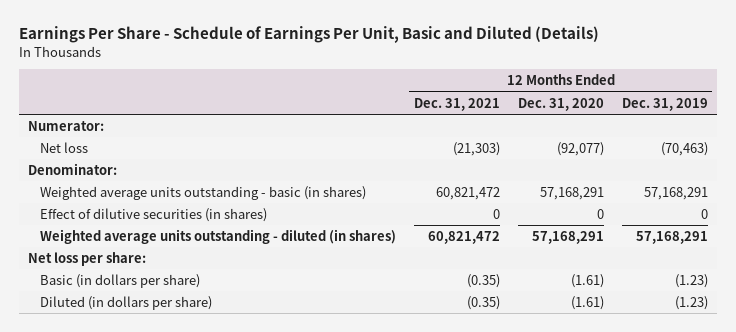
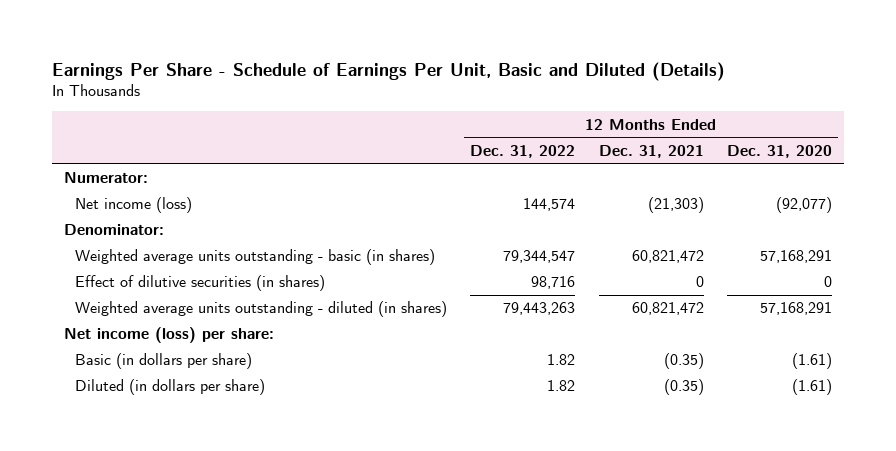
[621,97,708,111] Dec. 31, 2019 -> none
none -> [470,145,576,159] Dec. 31, 2022
[39,141,88,153] Net loss -> [74,197,192,214] Net income (loss)
[28,251,147,266] Net loss per share: -> [63,327,274,344] Net income (loss) per share:

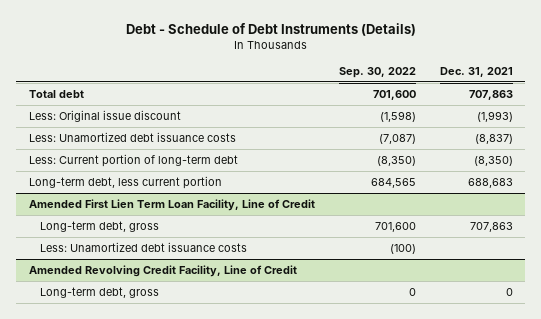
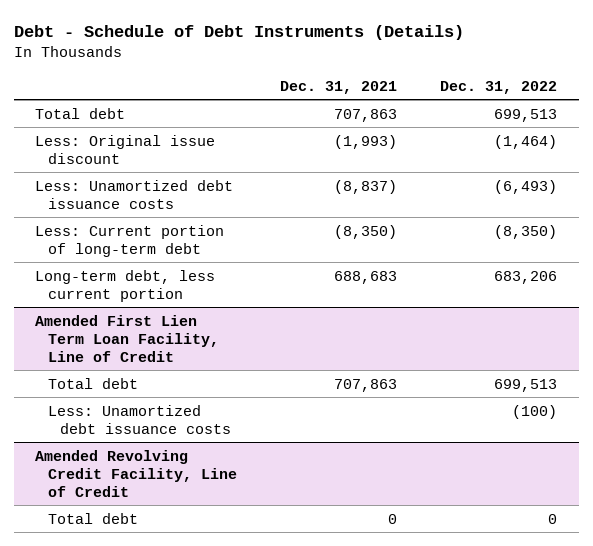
[338,66,416,78] Sep. 30, 2022 -> none
none -> [440,80,558,94] Dec. 31, 2022
[39,221,159,233] Long-term debt, gross -> [47,377,138,389] Total debt
[39,287,159,299] Long-term debt, gross -> [47,512,138,524] Total debt

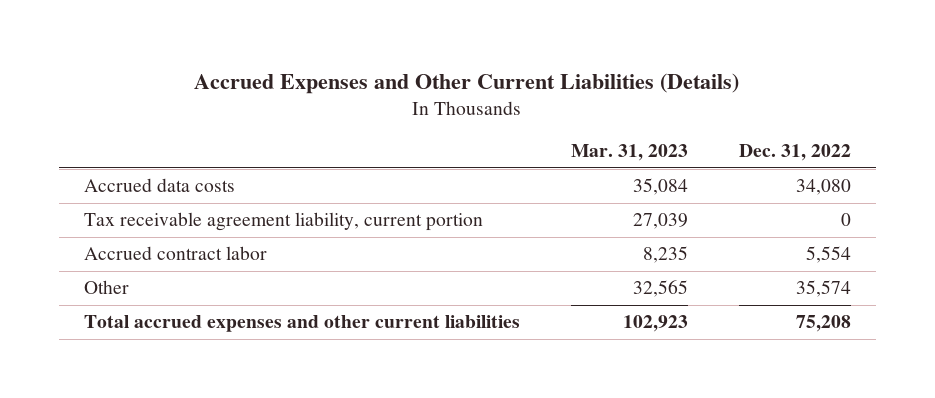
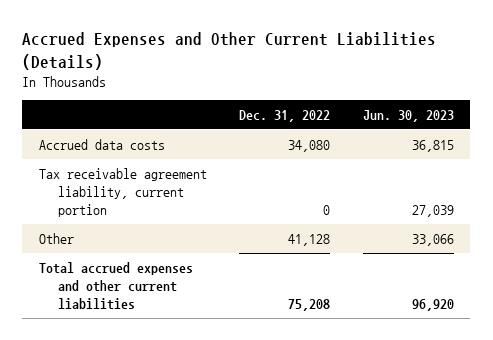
[570,144,688,162] Mar. 31, 2023 -> none
none -> [363,109,455,122] Jun. 30, 2023
[84,246,268,261] Accrued contract labor -> none
[795,280,851,298] 35,574 -> [288,233,331,246] 41,128

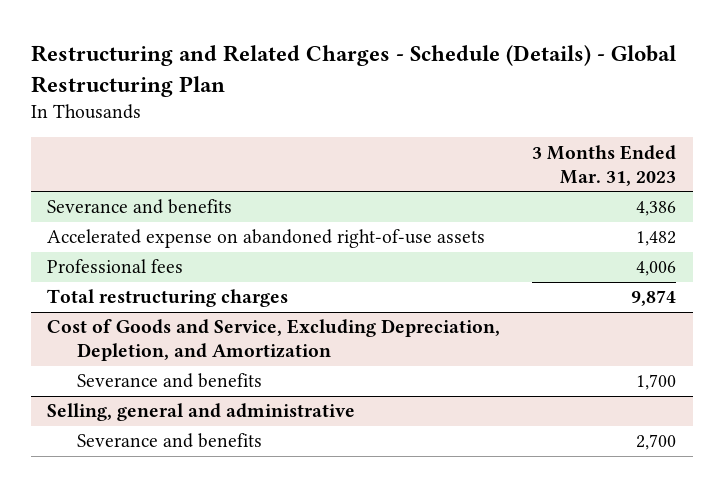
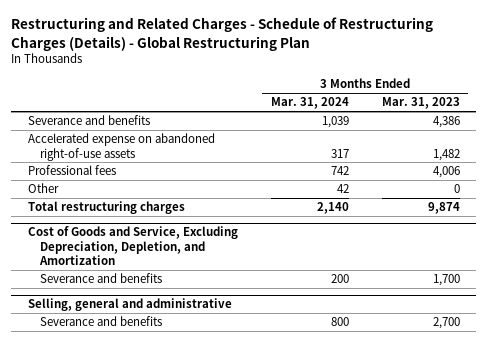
[30,45,677,97] Restructuring and Related Charges - Schedule (Details) - Global Restructuring Plan -> [11,17,434,51] Restructuring and Related Charges - Schedule of Restructuring Charges (Details) - Global Restructuring Plan
none -> [270,97,349,110] Mar. 31, 2024
none -> [27,183,59,194] Other

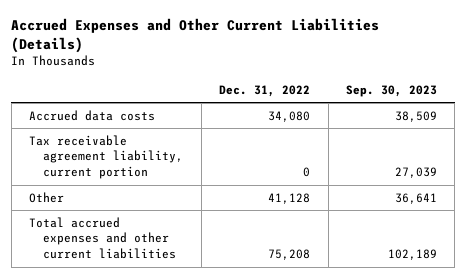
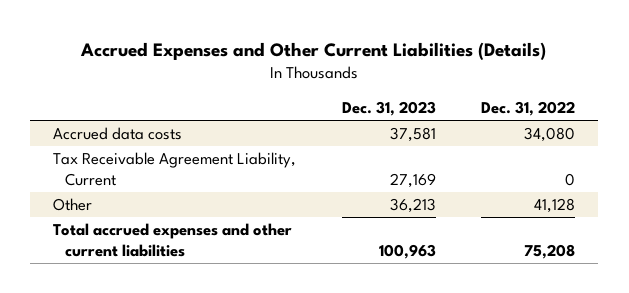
[345,84,437,97] Sep. 30, 2023 -> none
none -> [341,101,436,117] Dec. 31, 2023
[28,134,184,180] Tax receivable agreement liability, current portion -> [53,152,297,186] Tax Receivable Agreement Liability, Current

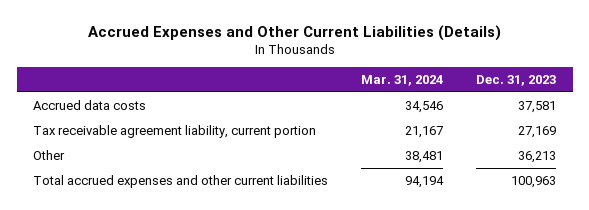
[481,101,576,117] Dec. 31, 2022 -> none
none -> [361,74,444,86] Mar. 31, 2024
[53,152,297,186] Tax Receivable Agreement Liability, Current -> [33,124,317,138] Tax receivable agreement liability, current portion

